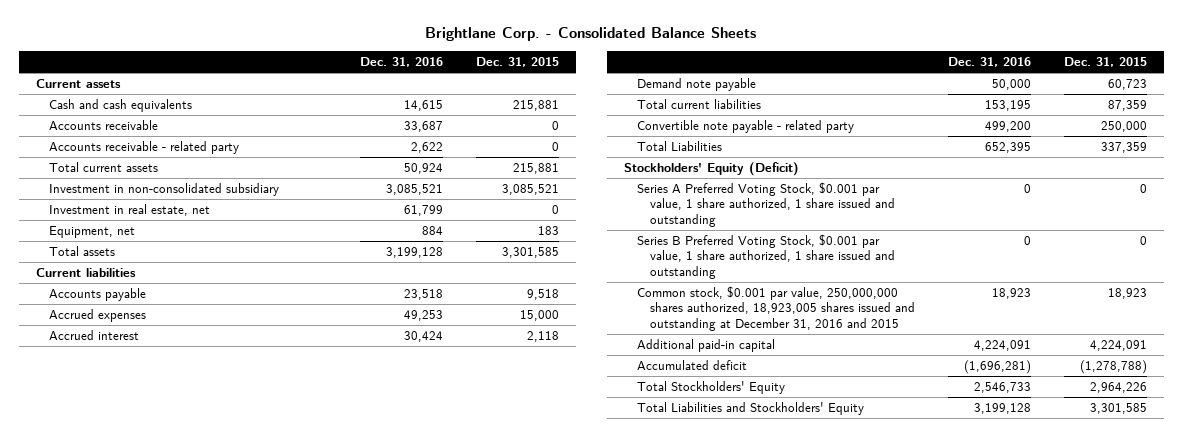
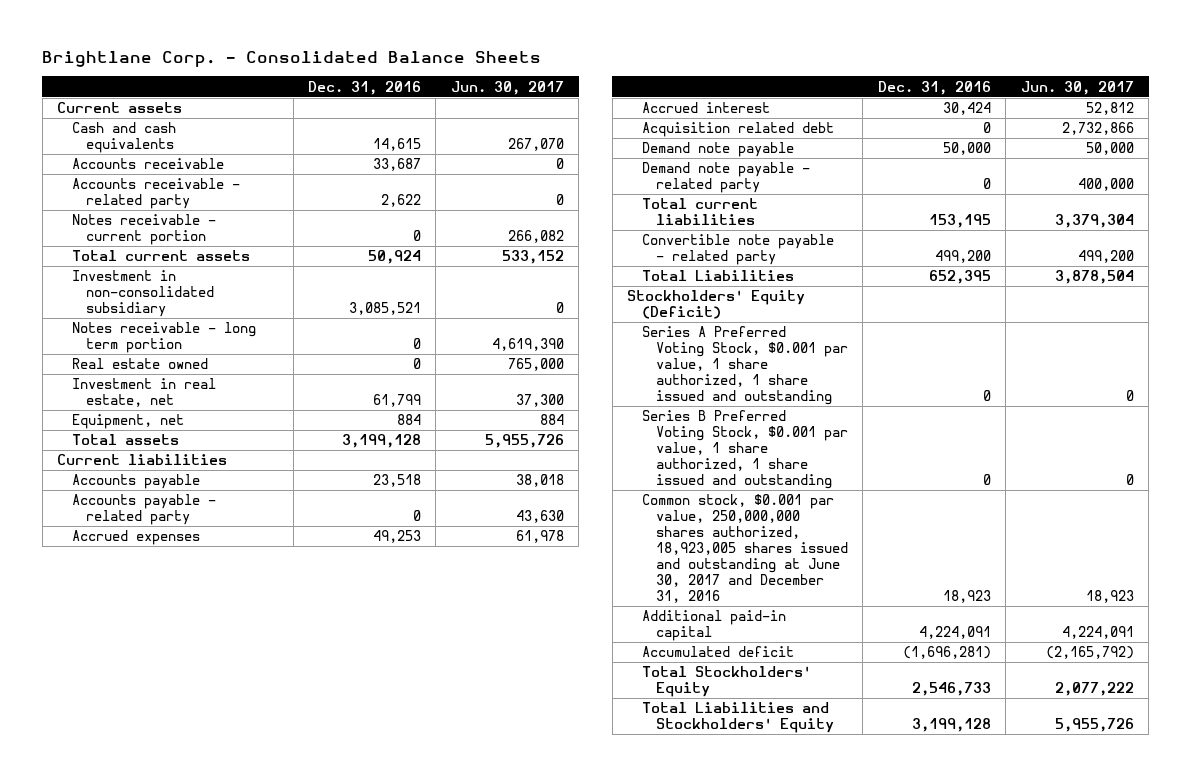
[476,57,560,68] Dec. 31, 2015 -> none
none -> [450,80,564,95] Jun. 30, 2017
none -> [71,214,216,246] Notes receivable - current portion
none -> [71,322,256,354] Notes receivable - long term portion
none -> [71,358,208,370] Real estate owned
none -> [71,494,216,526] Accounts payable - related party
none -> [641,122,834,138] Acquisition related debt
none -> [641,162,810,194] Demand note payable - related party
[636,286,916,331] Common stock, $0.001 par value, 250,000,000 shares authorized, 18,923,005 shares issued and outstanding at December 31, 2016 and 2015 -> [641,494,849,604] Common stock, $0.001 par value, 250,000,000 shares authorized, 18,923,005 shares issued and outstanding at June 30, 2017 and December 31, 2016

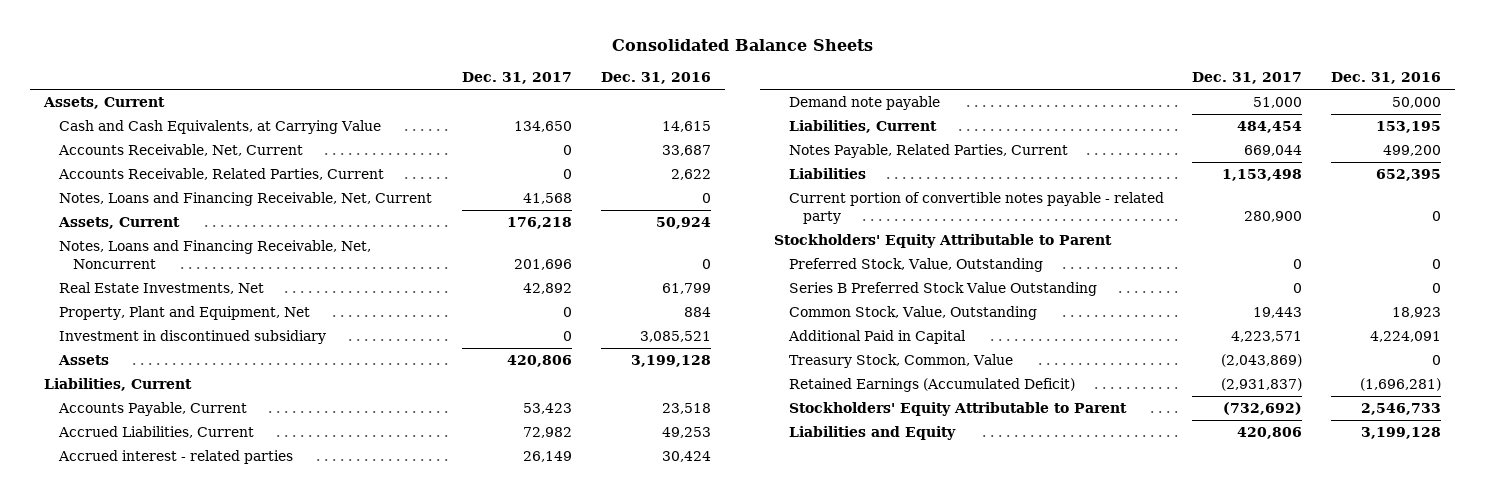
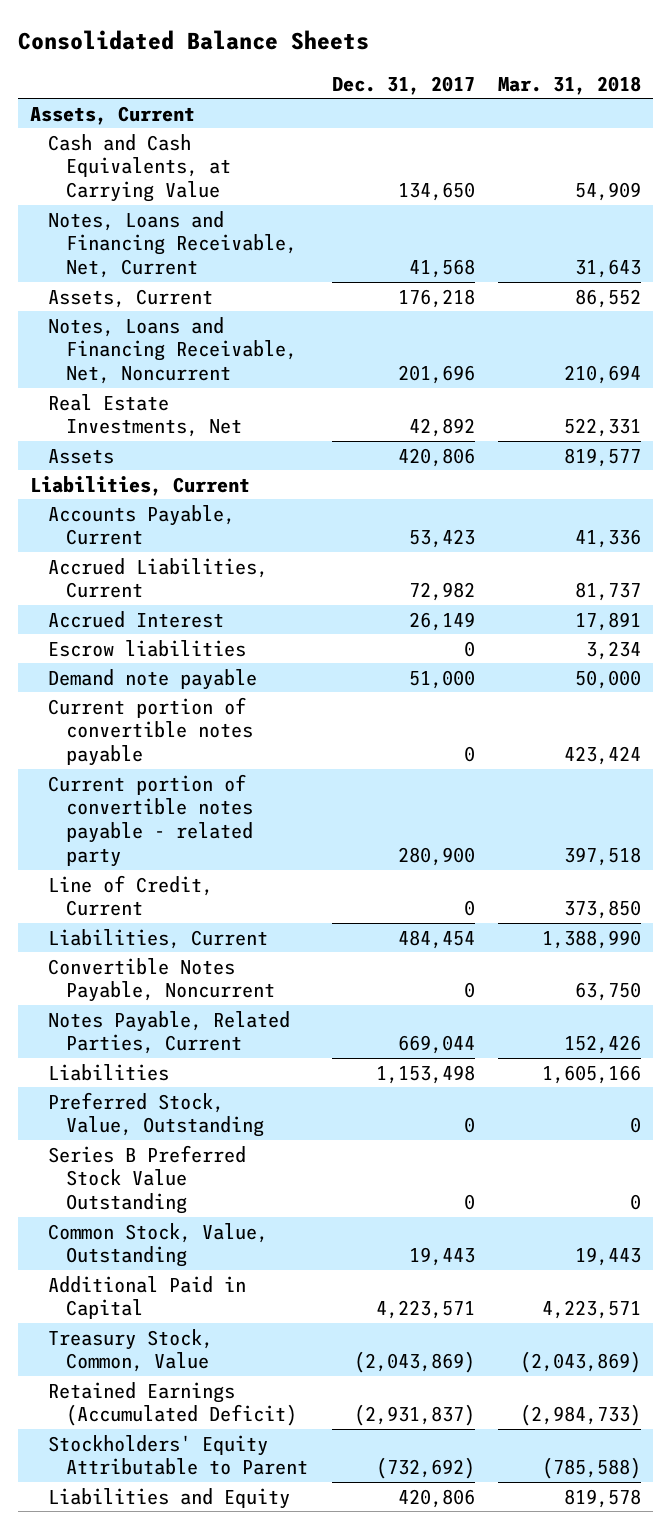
[600,72,711,85] Dec. 31, 2016 -> none
none -> [497,75,641,95] Mar. 31, 2018
[57,144,303,157] Accounts Receivable, Net, Current -> none
[57,168,384,181] Accounts Receivable, Related Parties, Current -> none
[58,306,310,321] Property, Plant and Equipment, Net -> none
[58,330,326,345] Investment in discontinued subsidiary -> none
[57,450,293,465] Accrued interest - related parties -> [47,610,224,628] Accrued Interest
none -> [47,639,246,657] Escrow liabilities
none -> [47,696,254,767] Current portion of convertible notes payable
[788,192,1164,224] Current portion of convertible notes payable - related party -> [47,773,254,868] Current portion of convertible notes payable - related party
none -> [47,874,213,917] Line of Credit, Current
none -> [47,957,276,1003] Convertible Notes Payable, Noncurrent
[774,234,1113,249] Stockholders' Equity Attributable to Parent -> none

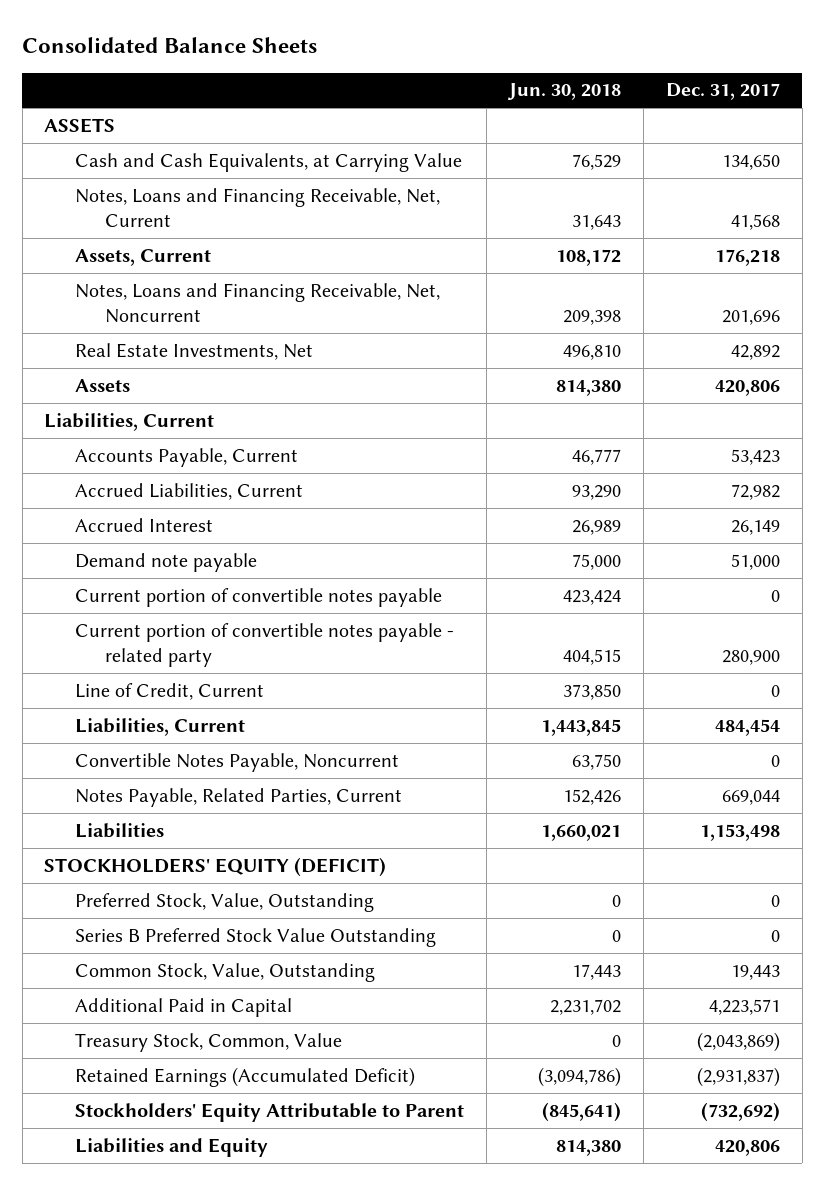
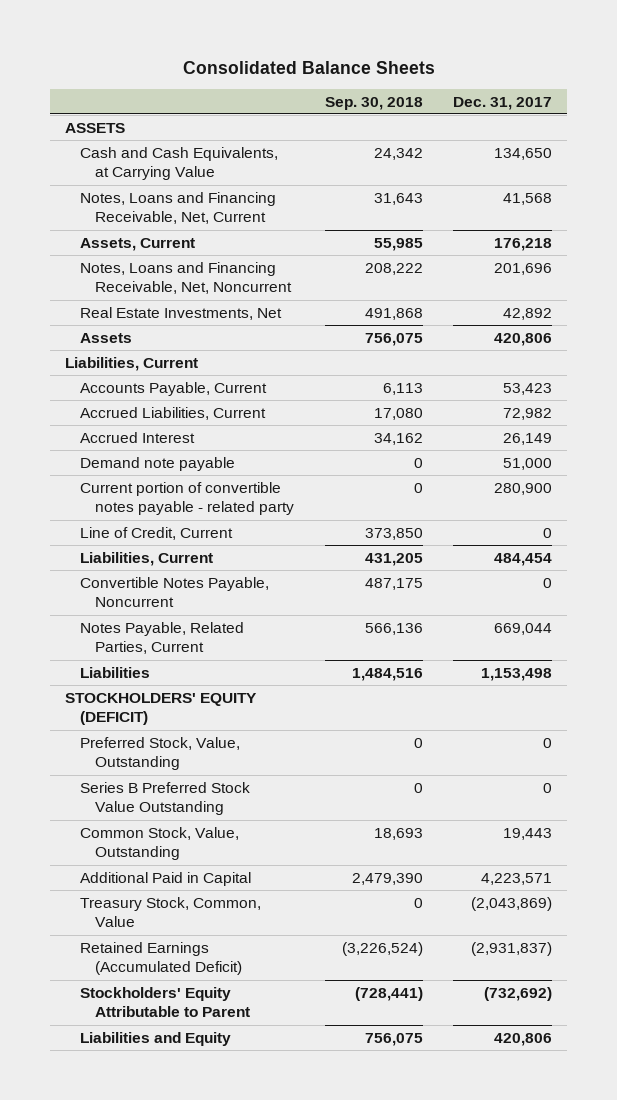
[506,83,621,101] Jun. 30, 2018 -> none
none -> [324,96,423,110] Sep. 30, 2018
[74,587,442,607] Current portion of convertible notes payable -> none

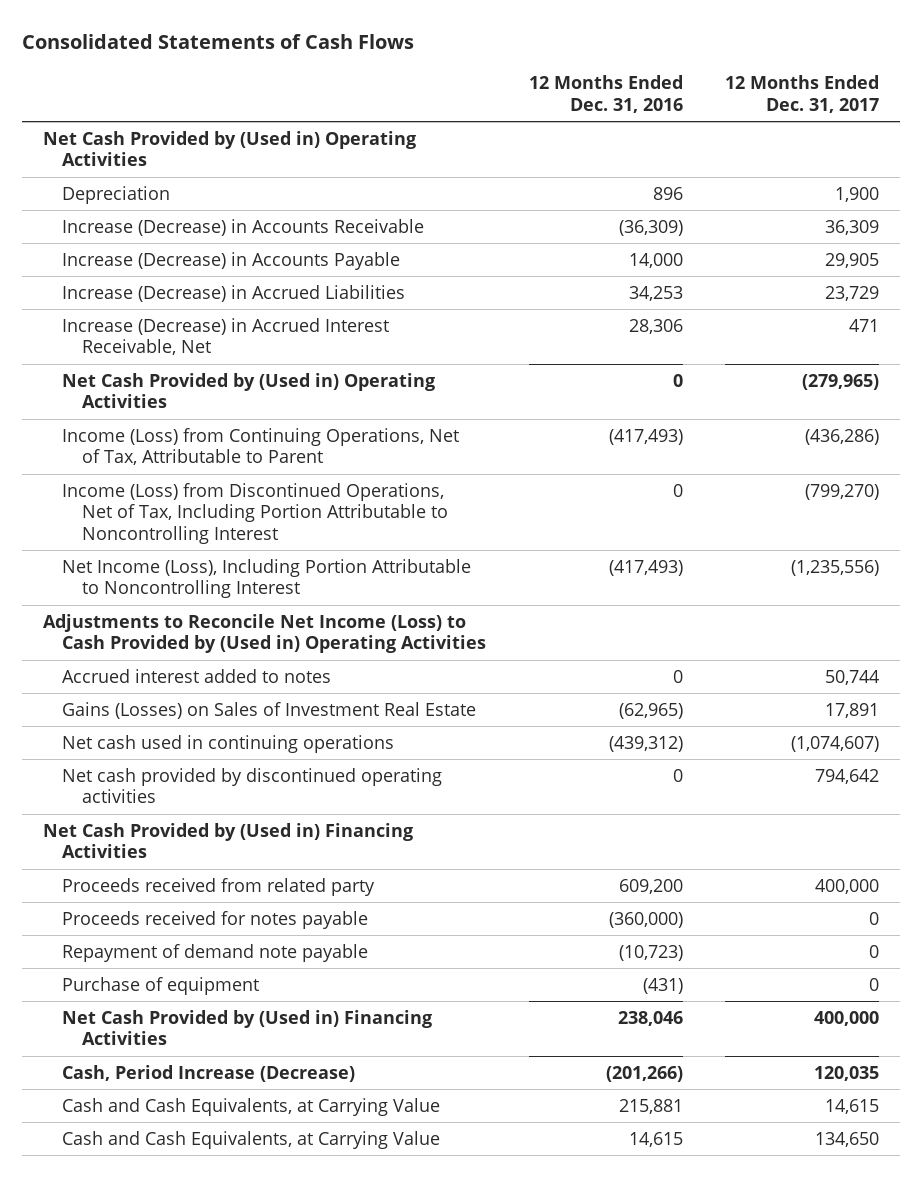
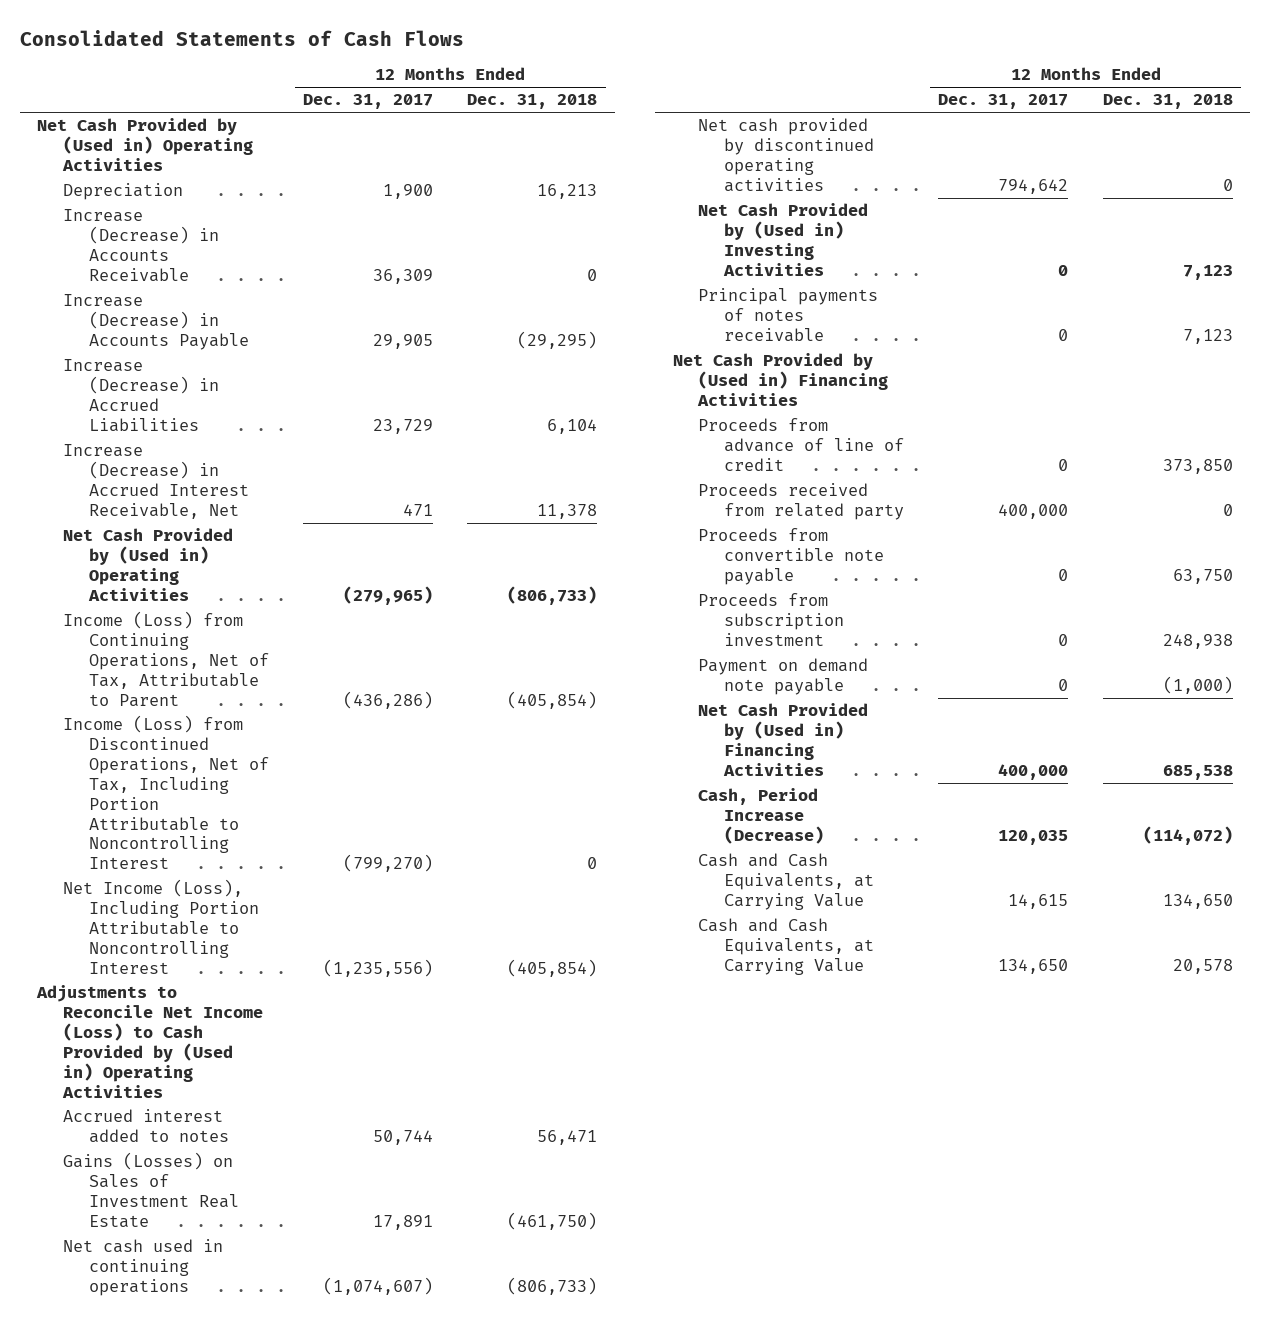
[528,75,683,113] 12 Months Ended Dec. 31, 2016 -> none
none -> [467,94,598,110] Dec. 31, 2018
none -> [698,203,869,276] Net Cash Provided by (Used in) Investing Activities
none -> [698,288,879,342] Principal payments of notes receivable
none -> [698,418,905,471] Proceeds from advance of line of credit
[62,910,369,929] Proceeds received for notes payable -> none
[62,943,369,962] Repayment of demand note payable -> none
[62,976,260,995] Purchase of equipment -> none
none -> [698,528,885,585] Proceeds from convertible note payable
none -> [698,593,845,646] Proceeds from subscription investment
none -> [698,658,869,696] Payment on demand note payable

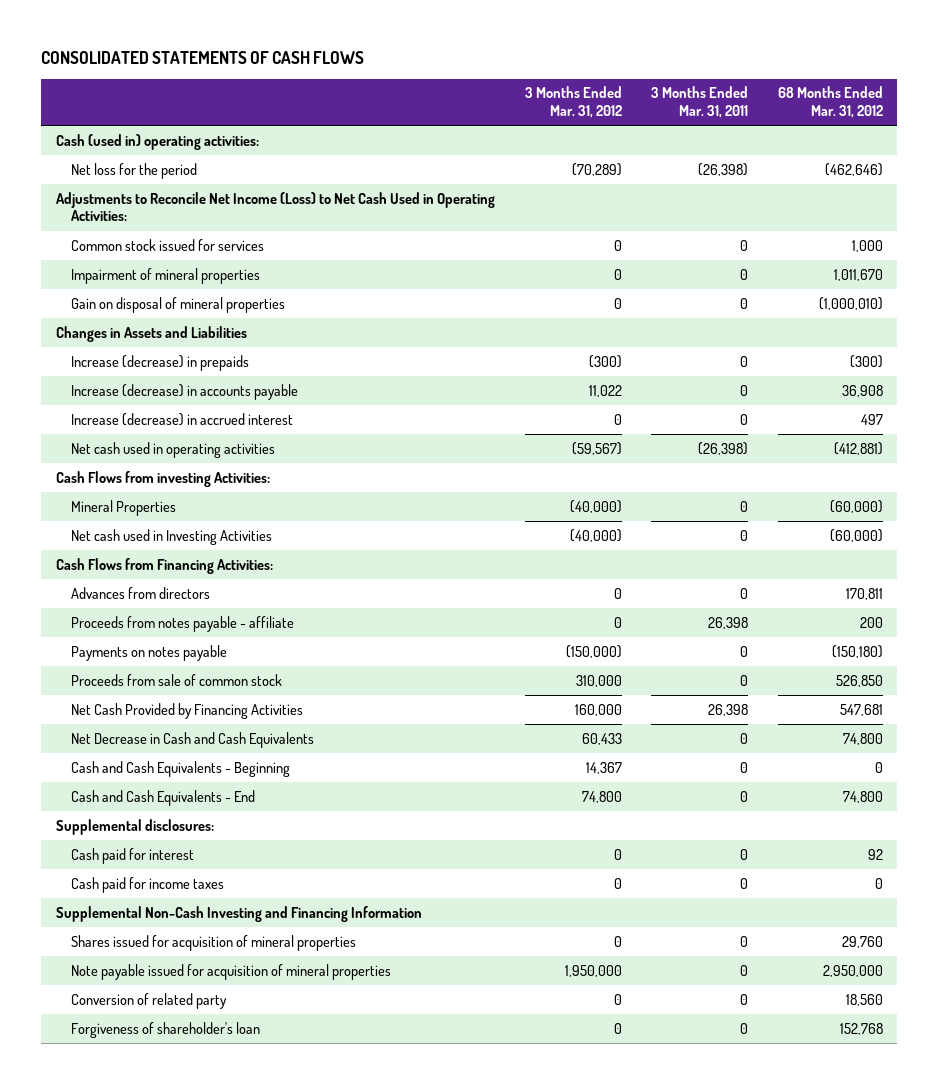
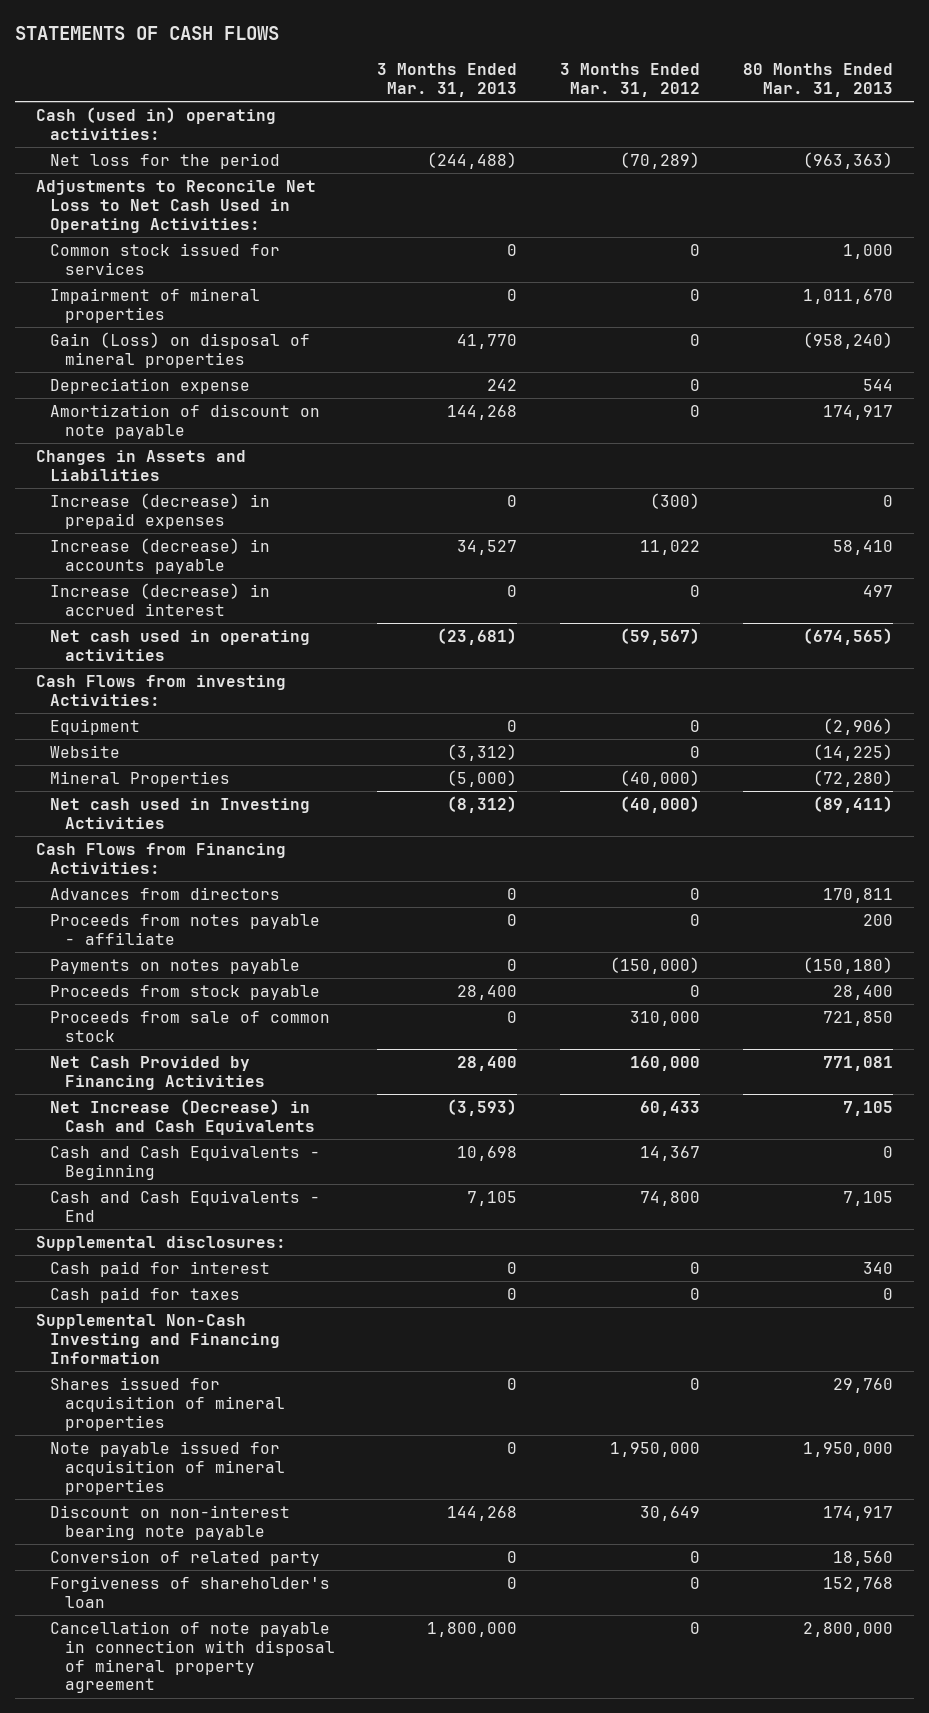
[41,50,365,64] CONSOLIDATED STATEMENTS OF CASH FLOWS -> [14,25,279,40] STATEMENTS OF CASH FLOWS
[651,86,749,119] 3 Months Ended Mar. 31, 2011 -> none
[777,86,883,119] 68 Months Ended Mar. 31, 2012 -> none
none -> [377,63,518,97] 3 Months Ended Mar. 31, 2013
none -> [743,63,894,97] 80 Months Ended Mar. 31, 2013
[56,191,496,222] Adjustments to Reconcile Net Income (Loss) to Net Cash Used in Operating Activities: -> [36,179,317,233] Adjustments to Reconcile Net Loss to Net Cash Used in Operating Activities:
[71,296,286,313] Gain on disposal of mineral properties -> [50,331,311,368] Gain (Loss) on disposal of mineral properties
none -> [50,377,251,394] Depreciation expense
none -> [50,403,321,439] Amortization of discount on note payable
[71,354,250,371] Increase (decrease) in prepaids -> [50,492,271,529] Increase (decrease) in prepaid expenses
none -> [50,718,141,735] Equipment
none -> [50,744,121,758] Website
none -> [50,984,321,1000] Proceeds from stock payable
[71,731,315,748] Net Decrease in Cash and Cash Equivalents -> [50,1098,315,1135] Net Increase (Decrease) in Cash and Cash Equivalents
[71,876,225,893] Cash paid for income taxes -> [50,1286,241,1303] Cash paid for taxes
none -> [50,1504,291,1540] Discount on non-interest bearing note payable
none -> [50,1620,335,1694] Cancellation of note payable in connection with disposal of mineral property agreement

